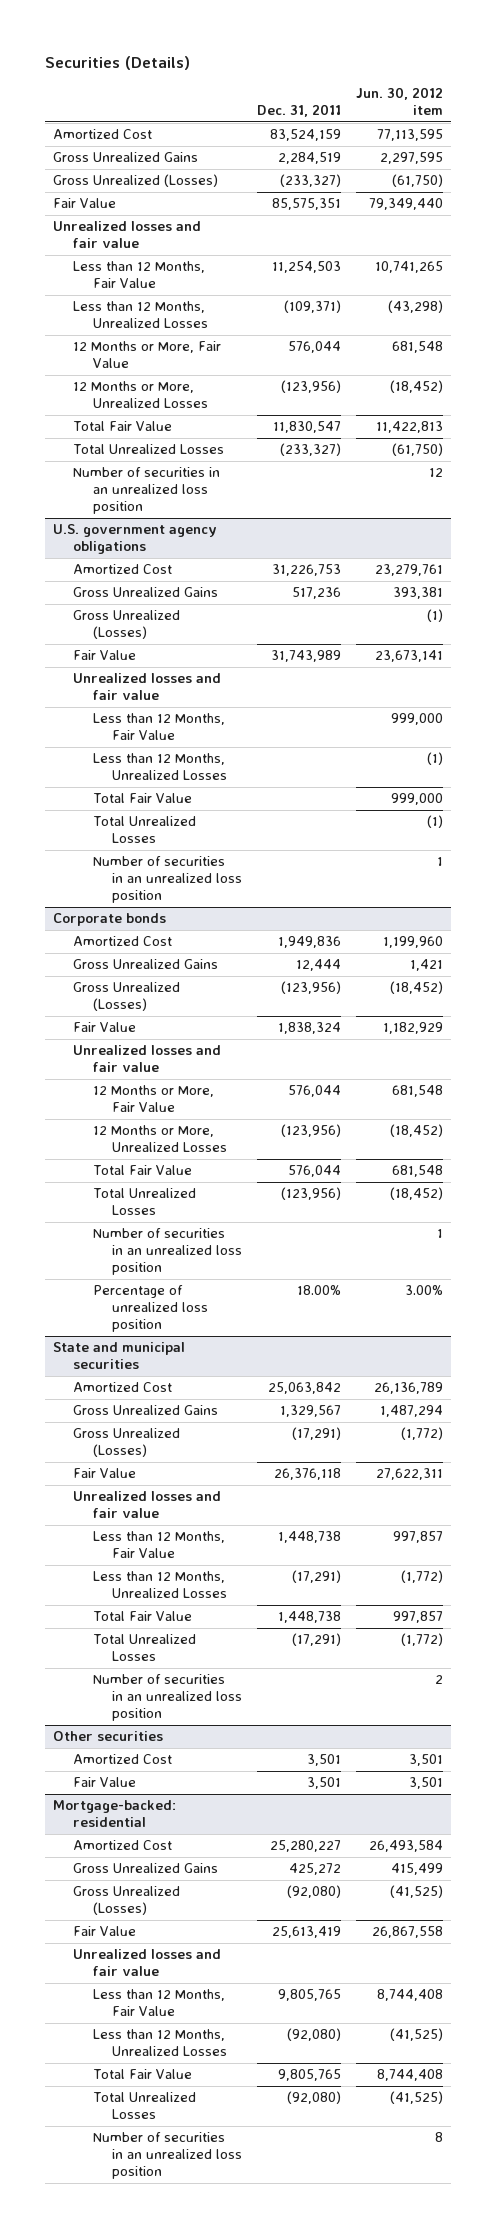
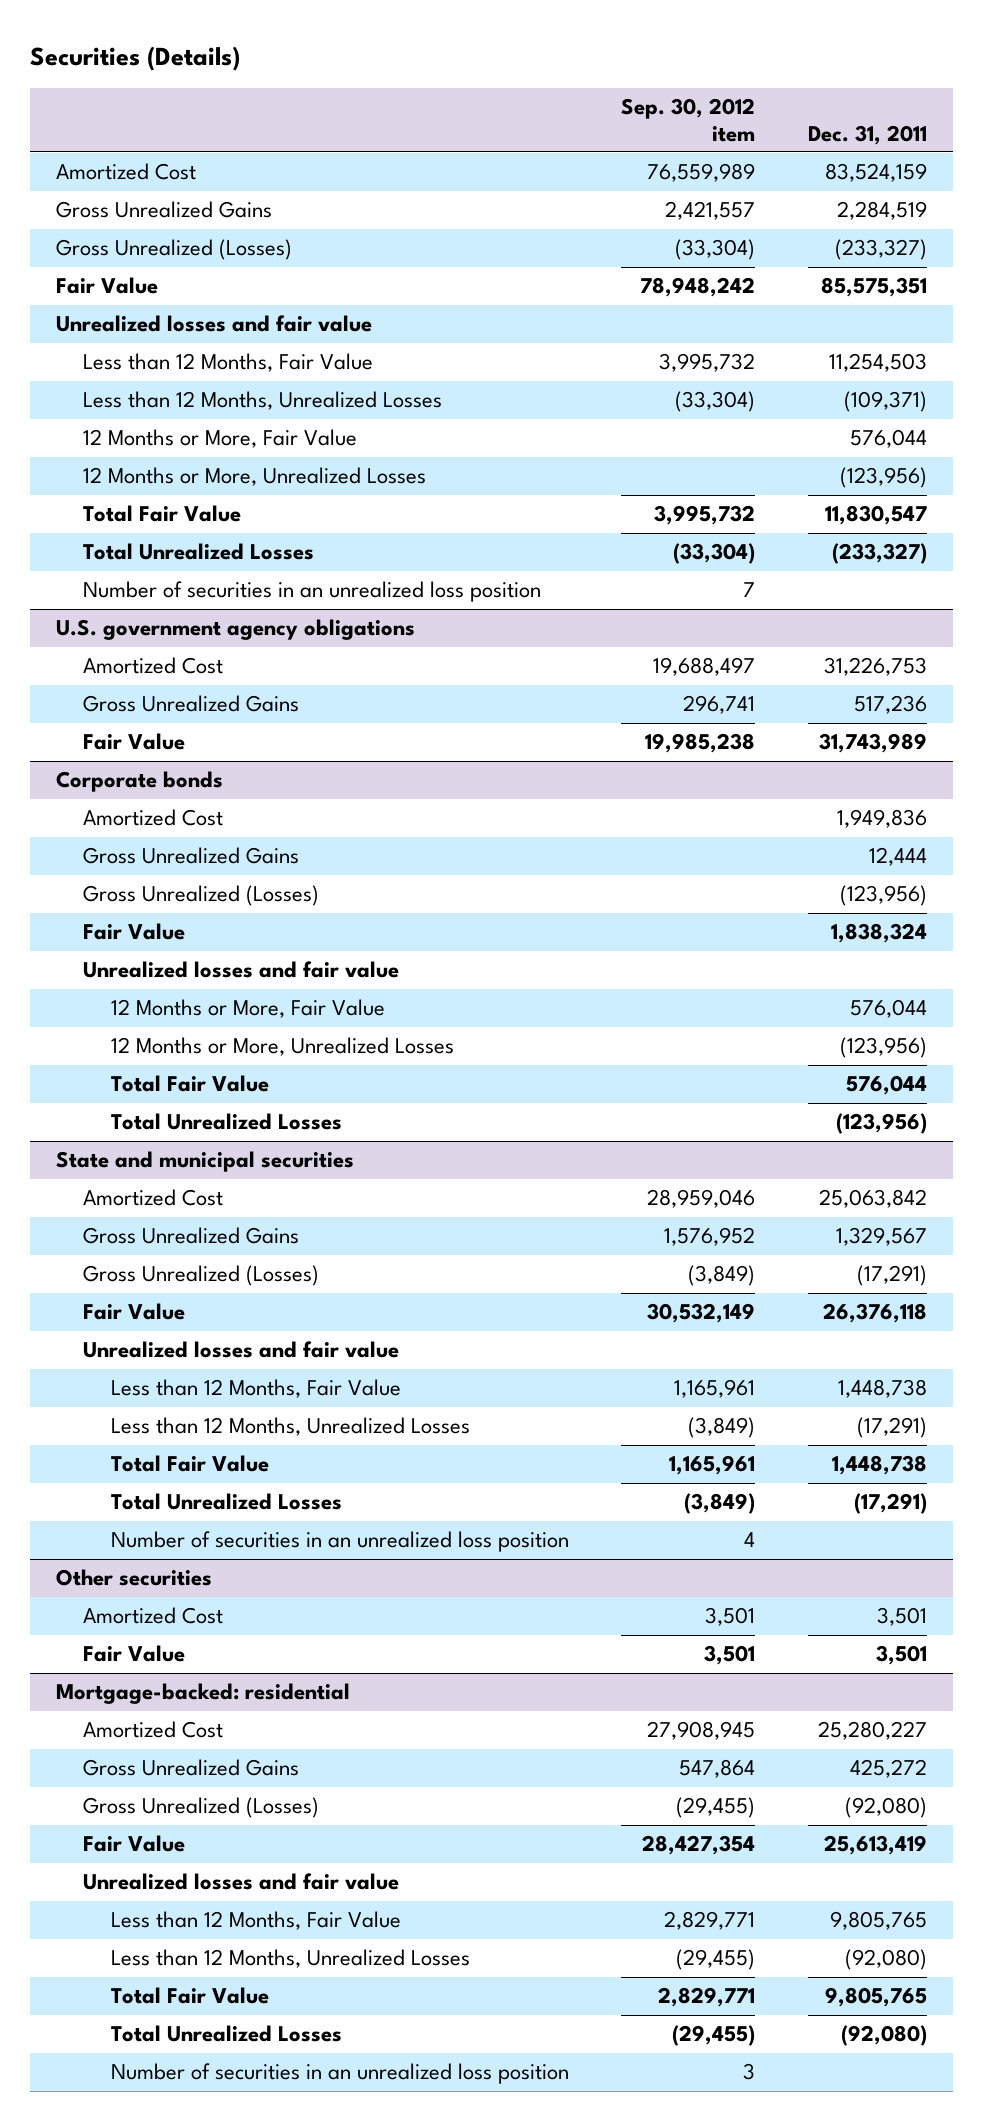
[356,87,444,116] Jun. 30, 2012 item -> none
none -> [621,98,756,142] Sep. 30, 2012 item
[72,610,180,640] Gross Unrealized (Losses) -> none
[72,673,221,701] Unrealized losses and fair value -> none
[92,713,225,741] Less than 12 Months, Fair Value -> none
[92,753,228,781] Less than 12 Months, Unrealized Losses -> none
[92,793,192,804] Total Fair Value -> none
[92,816,196,844] Total Unrealized Losses -> none
[92,856,243,904] Number of securities in an unrealized loss position -> none
[92,1228,243,1276] Number of securities in an unrealized loss position -> none
[92,1285,209,1333] Percentage of unrealized loss position -> none

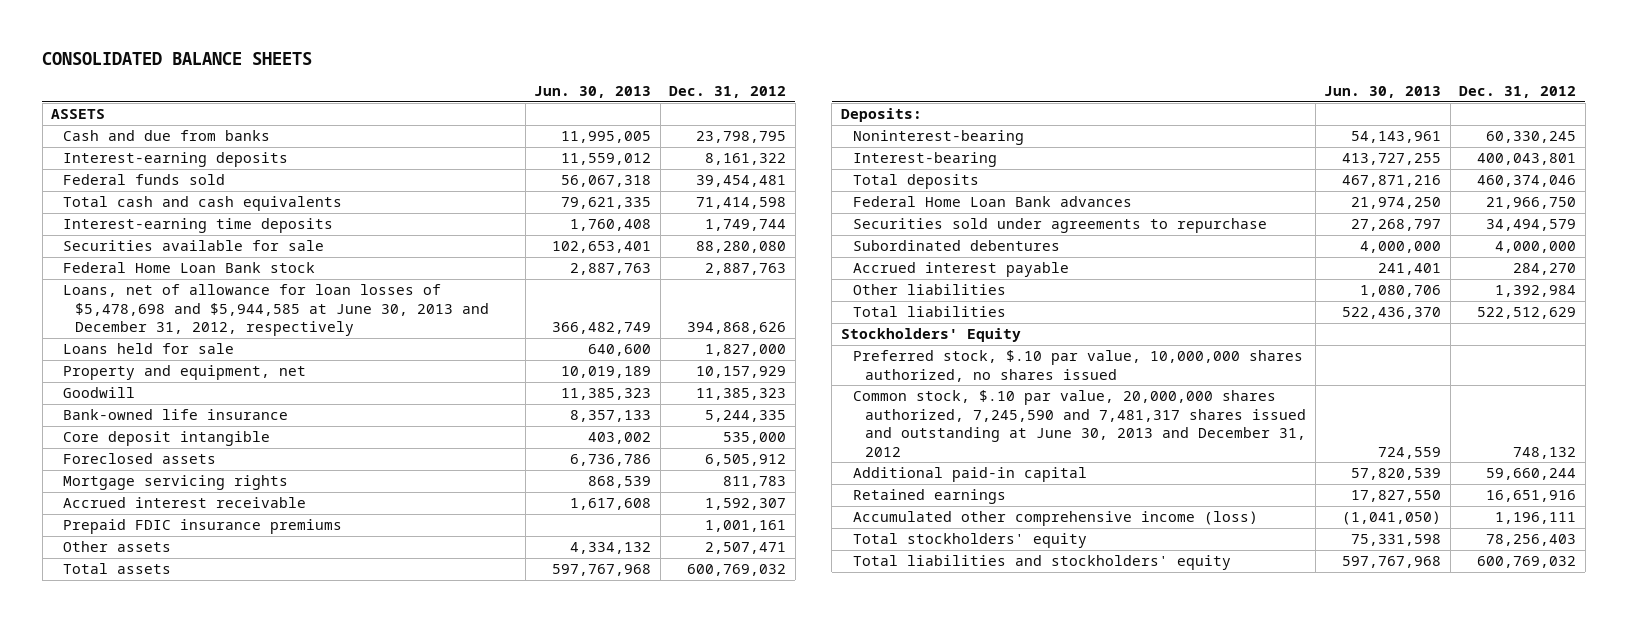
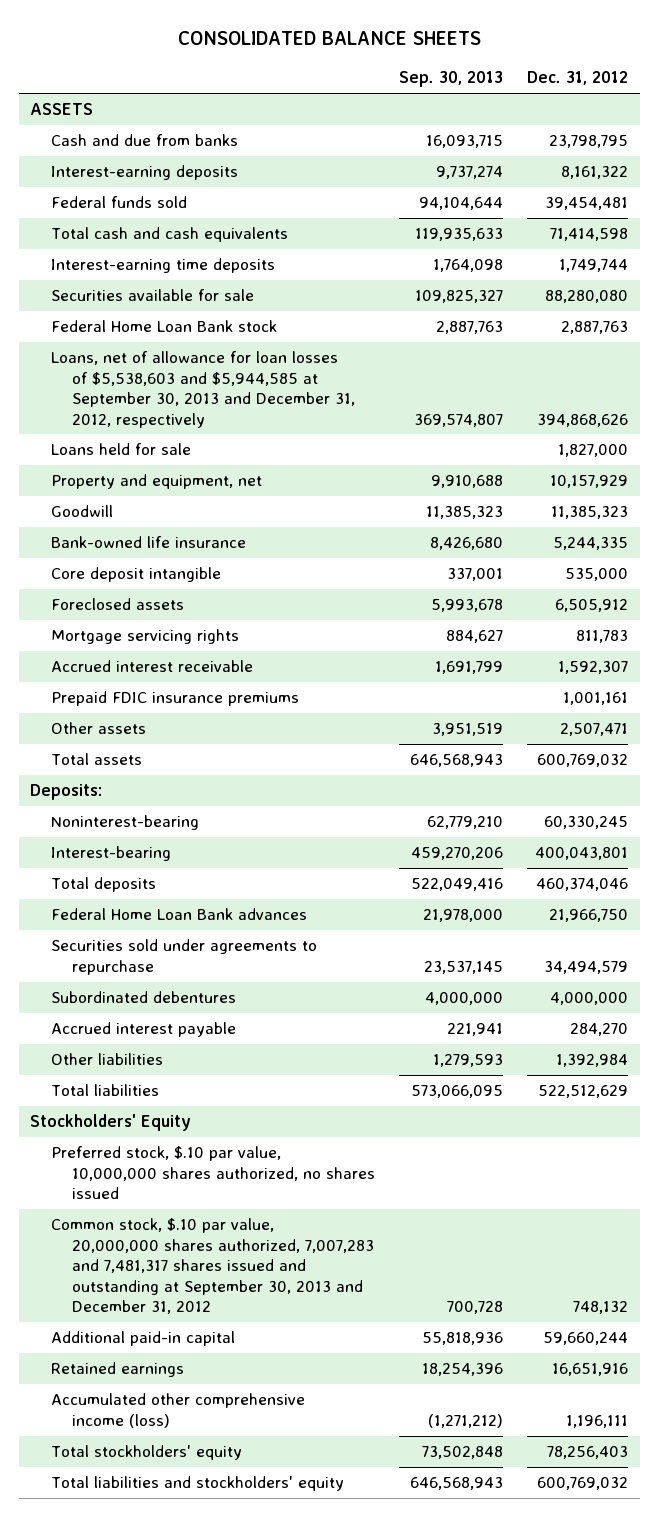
[534,85,652,98] Jun. 30, 2013 -> none
none -> [399,71,504,88] Sep. 30, 2013
[63,284,490,337] Loans, net of allowance for loan losses of $5,478,698 and $5,944,585 at June 30, 2013 and December 31, 2012, respectively -> [51,351,356,428] Loans, net of allowance for loan losses of $5,538,603 and $5,944,585 at September 30, 2013 and December 31, 2012, respectively
[853,390,1307,457] Common stock, $.10 par value, 20,000,000 shares authorized, 7,245,590 and 7,481,317 shares issued and outstanding at June 30, 2013 and December 31, 2012 -> [51,1218,375,1315] Common stock, $.10 par value, 20,000,000 shares authorized, 7,007,283 and 7,481,317 shares issued and outstanding at September 30, 2013 and December 31, 2012

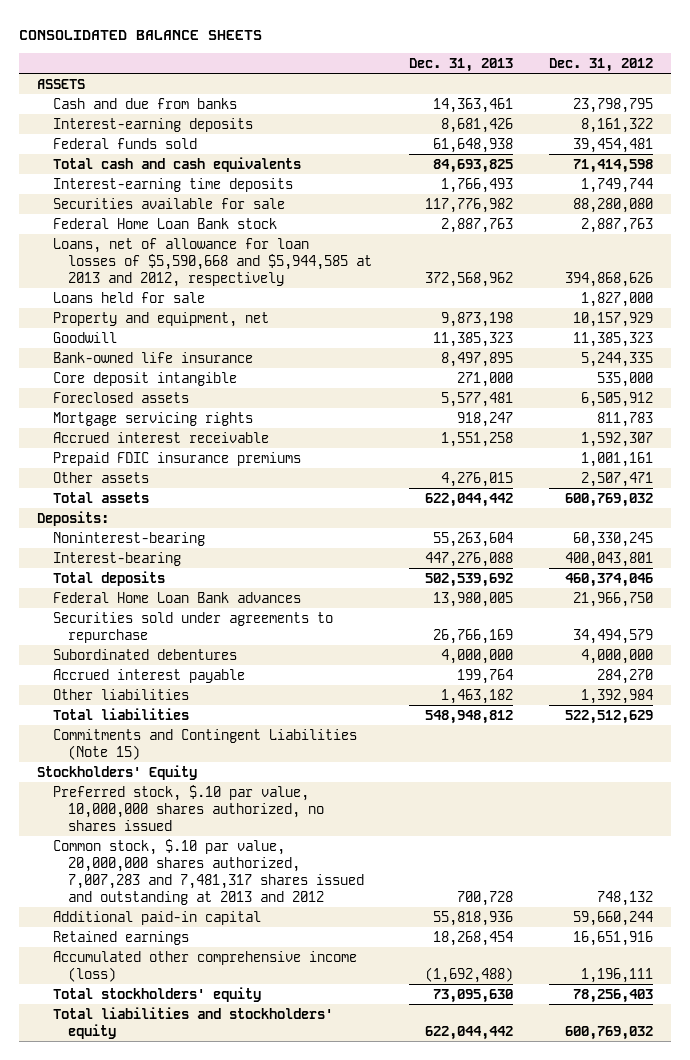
[399,71,504,88] Sep. 30, 2013 -> none
none -> [408,57,513,72] Dec. 31, 2013
[51,351,356,428] Loans, net of allowance for loan losses of $5,538,603 and $5,944,585 at September 30, 2013 and December 31, 2012, respectively -> [52,237,373,287] Loans, net of allowance for loan losses of $5,590,668 and $5,944,585 at 2013 and 2012, respectively
none -> [52,728,357,760] Commitments and Contingent Liabilities (Note 15)
[51,1218,375,1315] Common stock, $.10 par value, 20,000,000 shares authorized, 7,007,283 and 7,481,317 shares issued and outstanding at September 30, 2013 and December 31, 2012 -> [52,838,365,905] Common stock, $.10 par value, 20,000,000 shares authorized, 7,007,283 and 7,481,317 shares issued and outstanding at 2013 and 2012

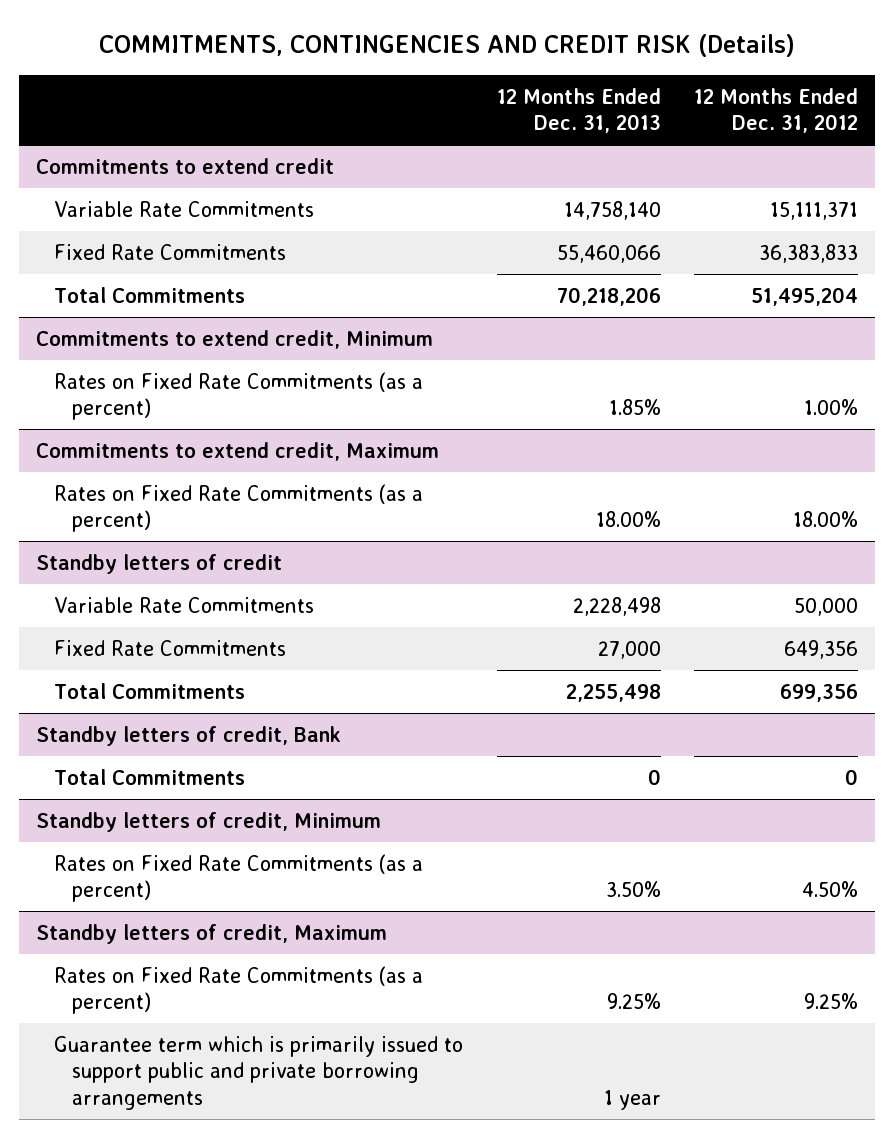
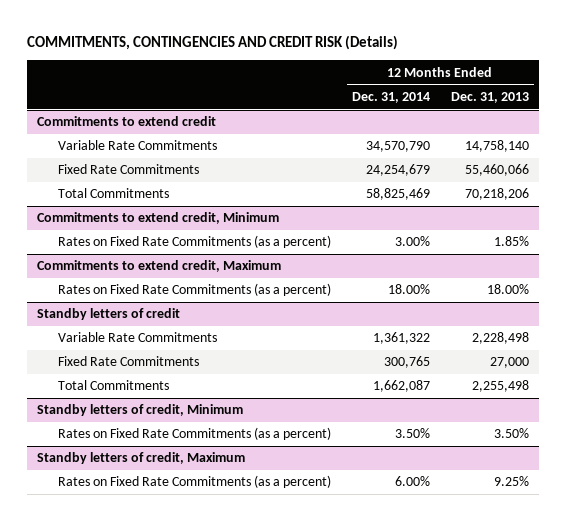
[694,87,859,134] 12 Months Ended Dec. 31, 2012 -> none
none -> [351,91,430,103] Dec. 31, 2014
[36,725,342,746] Standby letters of credit, Bank -> none
[53,768,245,785] Total Commitments -> none
[53,1035,463,1110] Guarantee term which is primarily issued to support public and private borrowing arrangements -> none

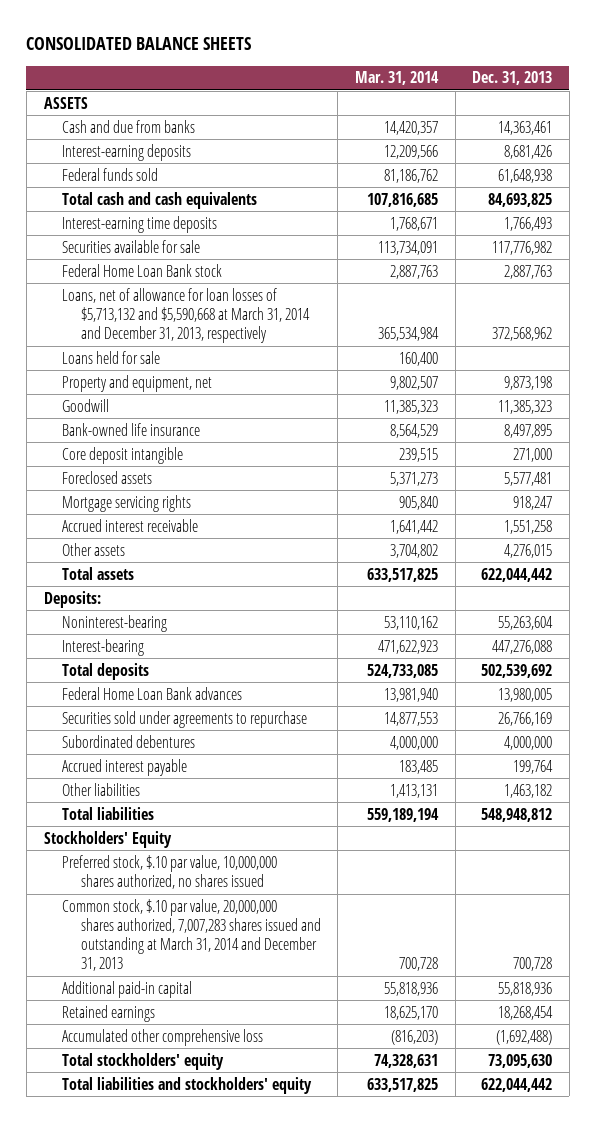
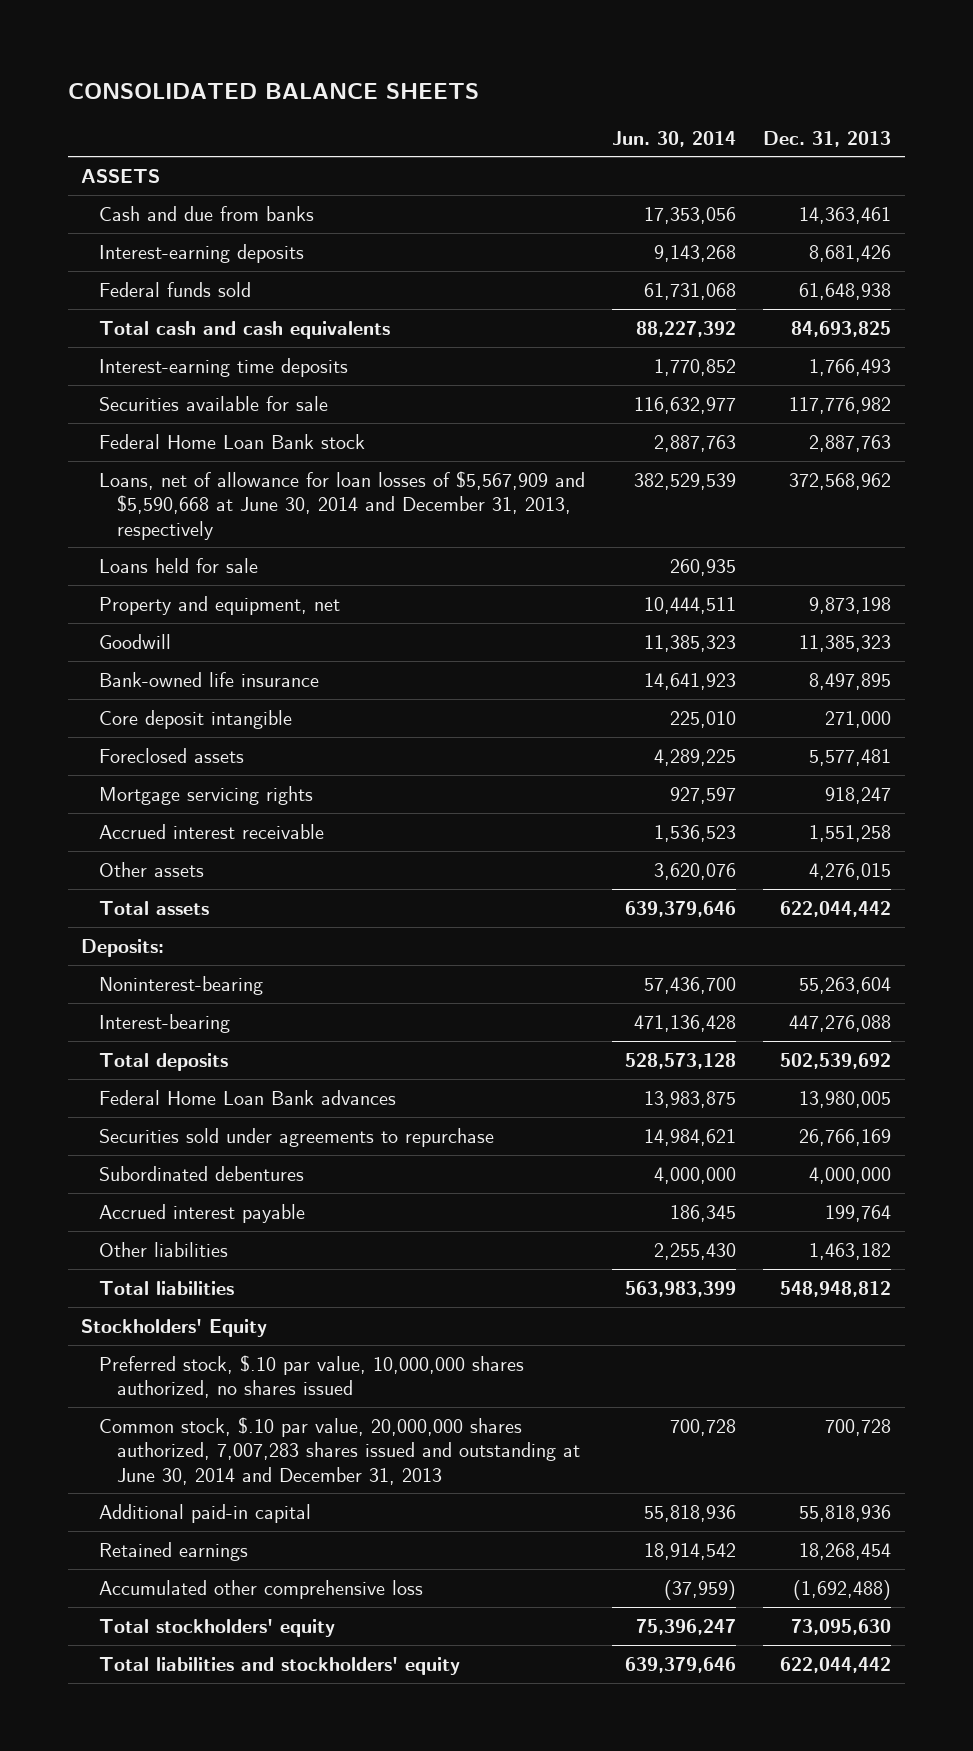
[355,71,440,86] Mar. 31, 2014 -> none
none -> [612,130,737,147] Jun. 30, 2014
[62,287,310,344] Loans, net of allowance for loan losses of $5,713,132 and $5,590,668 at March 31, 2014 and December 31, 2013, respectively -> [99,470,586,540] Loans, net of allowance for loan losses of $5,567,909 and $5,590,668 at June 30, 2014 and December 31, 2013, respectively
[62,898,321,972] Common stock, $.10 par value, 20,000,000 shares authorized, 7,007,283 shares issued and outstanding at March 31, 2014 and December 31, 2013 -> [99,1416,581,1485] Common stock, $.10 par value, 20,000,000 shares authorized, 7,007,283 shares issued and outstanding at June 30, 2014 and December 31, 2013

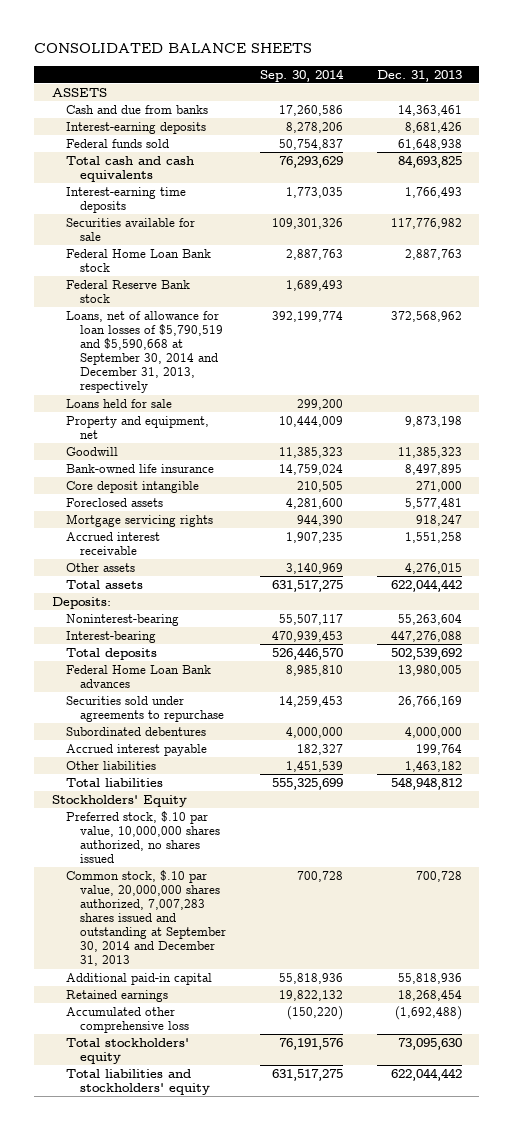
[612,130,737,147] Jun. 30, 2014 -> none
none -> [260,68,345,82] Sep. 30, 2014
none -> [65,279,190,303] Federal Reserve Bank stock
[99,470,586,540] Loans, net of allowance for loan losses of $5,567,909 and $5,590,668 at June 30, 2014 and December 31, 2013, respectively -> [65,310,224,394] Loans, net of allowance for loan losses of $5,790,519 and $5,590,668 at September 30, 2014 and December 31, 2013, respectively
[99,1416,581,1485] Common stock, $.10 par value, 20,000,000 shares authorized, 7,007,283 shares issued and outstanding at June 30, 2014 and December 31, 2013 -> [65,869,227,967] Common stock, $.10 par value, 20,000,000 shares authorized, 7,007,283 shares issued and outstanding at September 30, 2014 and December 31, 2013

